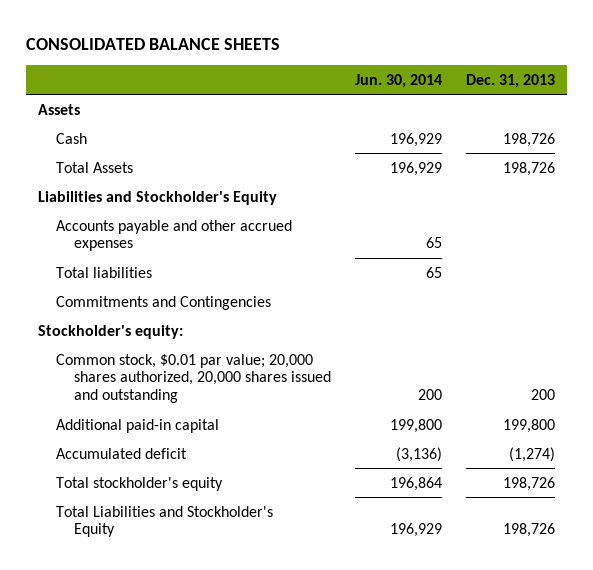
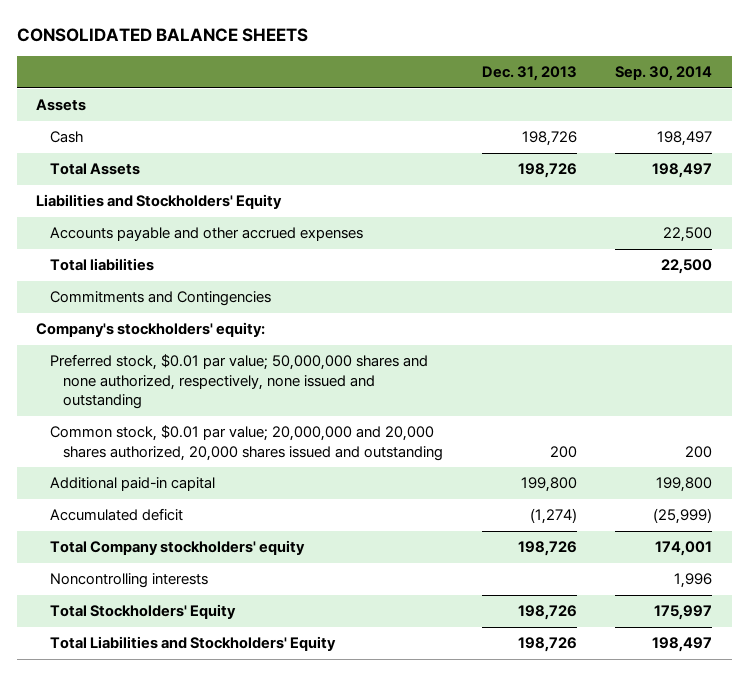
[354,73,442,88] Jun. 30, 2014 -> none
none -> [615,66,713,82] Sep. 30, 2014
[38,190,278,205] Liabilities and Stockholder's Equity -> [36,194,283,210] Liabilities and Stockholders' Equity
[38,324,184,339] Stockholder's equity: -> [36,322,266,338] Company's stockholders' equity:
none -> [49,354,428,410] Preferred stock, $0.01 par value; 50,000,000 shares and none authorized, respectively, none issued and outstanding
[56,353,332,404] Common stock, $0.01 par value; 20,000 shares authorized, 20,000 shares issued and outstanding -> [49,425,443,461] Common stock, $0.01 par value; 20,000,000 and 20,000 shares authorized, 20,000 shares issued and outstanding
[56,476,224,491] Total stockholder's equity -> [49,540,305,556] Total Company stockholders' equity
none -> [49,573,208,589] Noncontrolling interests
none -> [49,604,236,620] Total Stockholders' Equity
[56,505,274,538] Total Liabilities and Stockholder's Equity -> [49,636,336,652] Total Liabilities and Stockholders' Equity

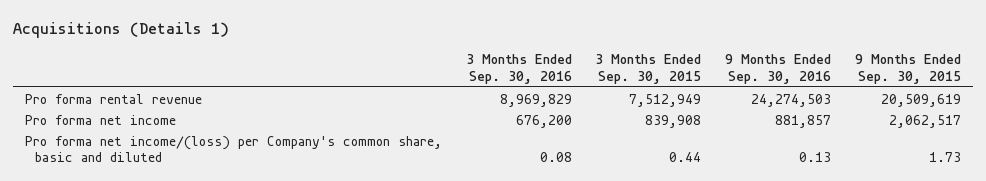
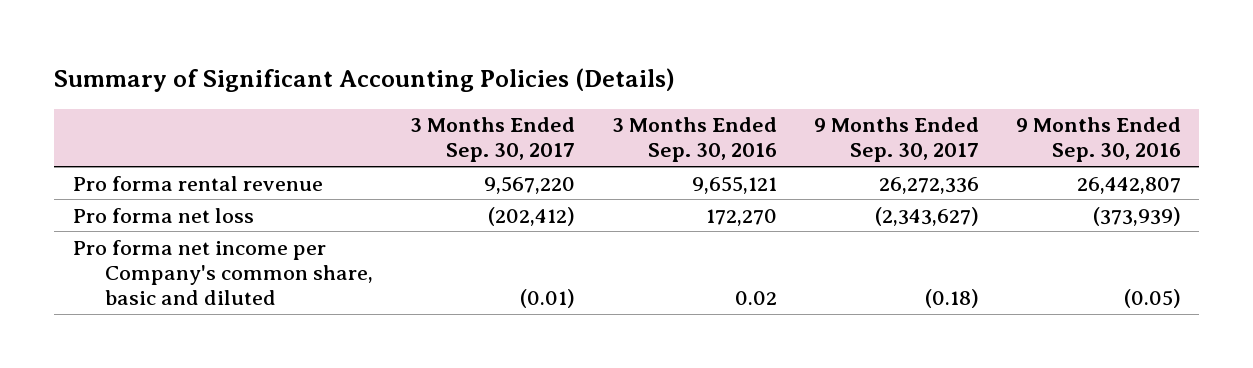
[12,22,229,39] Acquisitions (Details 1) -> [54,68,676,93] Summary of Significant Accounting Policies (Details)
[595,53,702,84] 3 Months Ended Sep. 30, 2015 -> none
[855,53,962,84] 9 Months Ended Sep. 30, 2015 -> none
none -> [410,117,576,163] 3 Months Ended Sep. 30, 2017
none -> [813,117,979,163] 9 Months Ended Sep. 30, 2017
[499,93,572,107] 8,969,829 -> [691,175,777,194] 9,655,121
[751,93,832,107] 24,274,503 -> [1076,176,1181,194] 26,442,807
[24,114,176,125] Pro forma net income -> [72,207,254,223] Pro forma net loss
[515,114,572,128] 676,200 -> [705,208,777,226] 172,270
[775,114,832,128] 881,857 -> [1092,206,1181,226] (373,939)
[24,135,442,163] Pro forma net income/(loss) per Company's common share, basic and diluted -> [72,239,374,305] Pro forma net income per Company's common share, basic and diluted
[539,152,572,163] 0.08 -> [734,290,777,305] 0.02
[799,152,832,163] 0.13 -> [1123,288,1181,308] (0.05)

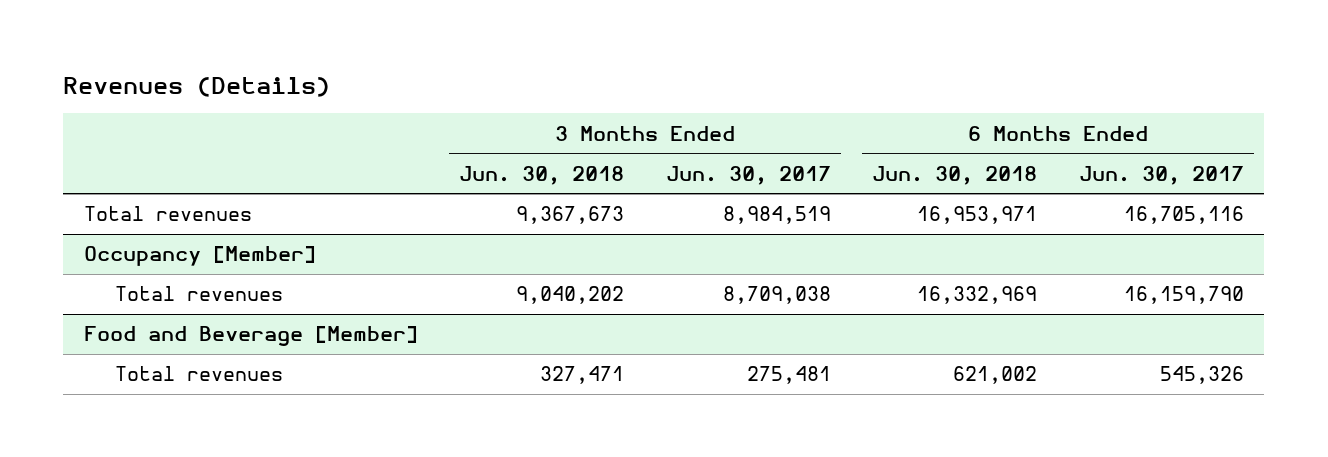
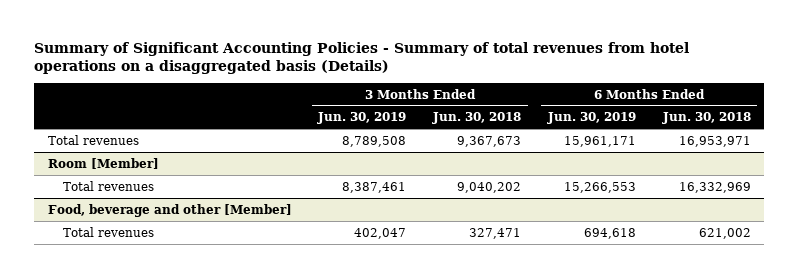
[63,76,331,97] Revenues (Details) -> [34,41,690,75] Summary of Significant Accounting Policies - Summary of total revenues from hotel operations on a disaggregated basis (Details)
[665,165,831,185] Jun. 30, 2017 -> none
[1078,165,1244,185] Jun. 30, 2017 -> none
none -> [317,112,407,125] Jun. 30, 2019
none -> [546,112,636,125] Jun. 30, 2019
[84,246,317,267] Occupancy [Member] -> [47,157,159,169] Room [Member]
[84,326,419,347] Food and Beverage [Member] -> [47,203,292,217] Food, beverage and other [Member]

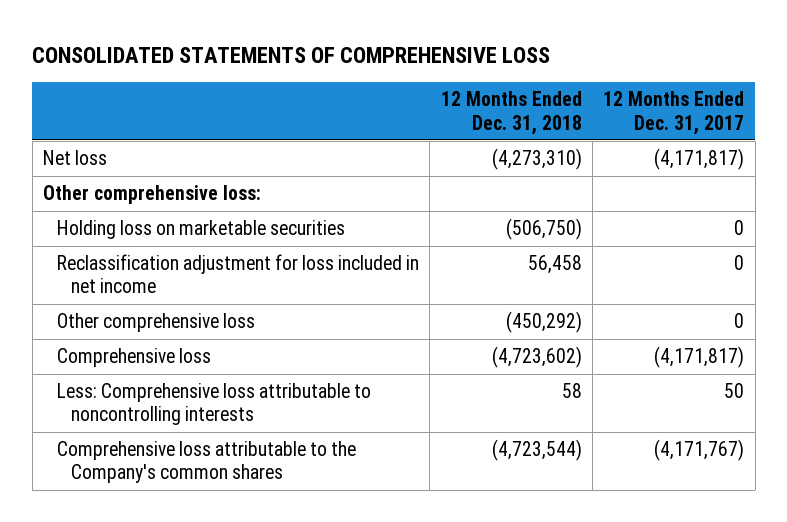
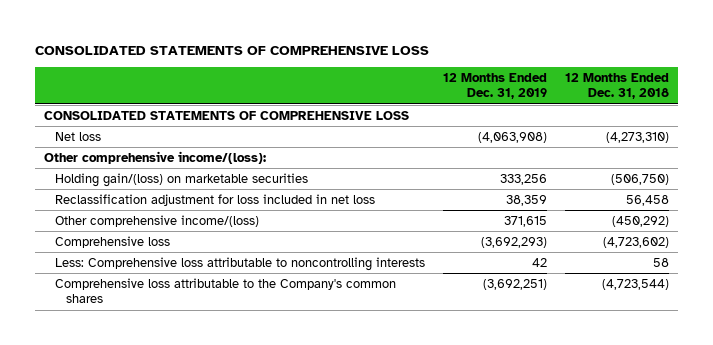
[603,91,745,135] 12 Months Ended Dec. 31, 2017 -> none
none -> [442,72,547,100] 12 Months Ended Dec. 31, 2019
none -> [44,110,410,120] CONSOLIDATED STATEMENTS OF COMPREHENSIVE LOSS
[42,185,261,205] Other comprehensive loss: -> [44,150,267,164] Other comprehensive income/(loss):
[57,220,346,240] Holding loss on marketable securities -> [54,172,308,187] Holding gain/(loss) on marketable securities
[57,254,420,294] Reclassification adjustment for loss included in net income -> [54,193,375,206] Reclassification adjustment for loss included in net loss
[57,313,256,333] Other comprehensive loss -> [54,214,259,227] Other comprehensive income/(loss)

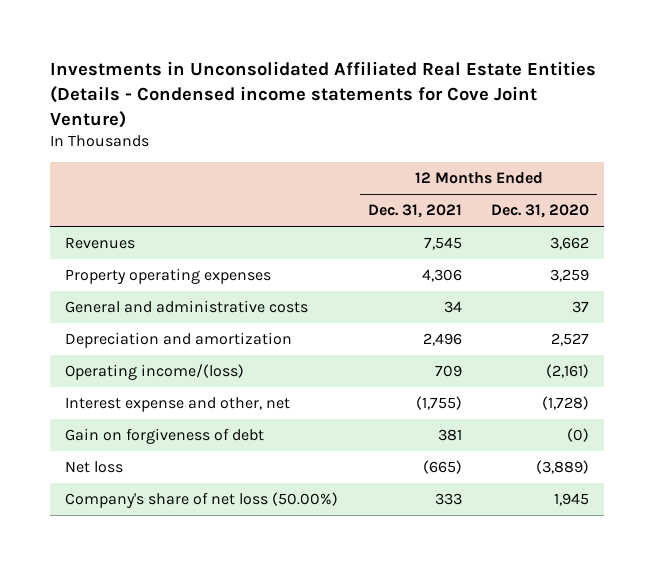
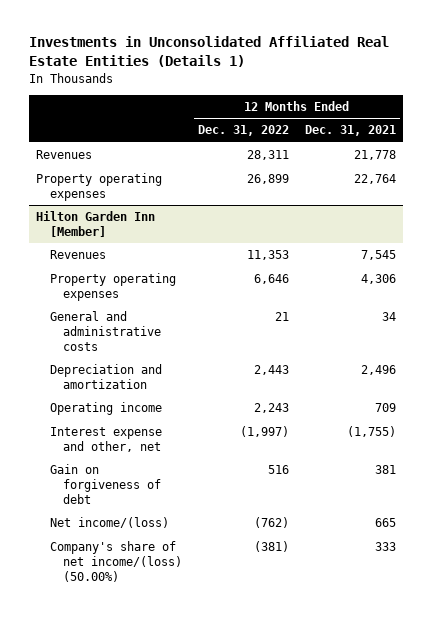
[50,61,597,128] Investments in Unconsolidated Affiliated Real Estate Entities (Details - Condensed income statements for Cove Joint Venture) -> [28,36,389,68] Investments in Unconsolidated Affiliated Real Estate Entities (Details 1)
[491,204,590,219] Dec. 31, 2020 -> none
none -> [197,125,289,137] Dec. 31, 2022
none -> [36,150,93,160] Revenues
none -> [36,173,163,201] Property operating expenses
none -> [36,211,156,237] Hilton Garden Inn [Member]
[65,364,245,381] Operating income/(loss) -> [49,402,162,416] Operating income
[65,461,124,474] Net loss -> [49,517,169,529] Net income/(loss)
[422,460,462,475] (665) -> [374,518,396,528] 665
[65,492,339,509] Company's share of net loss (50.00%) -> [49,541,183,582] Company's share of net income/(loss) (50.00%)

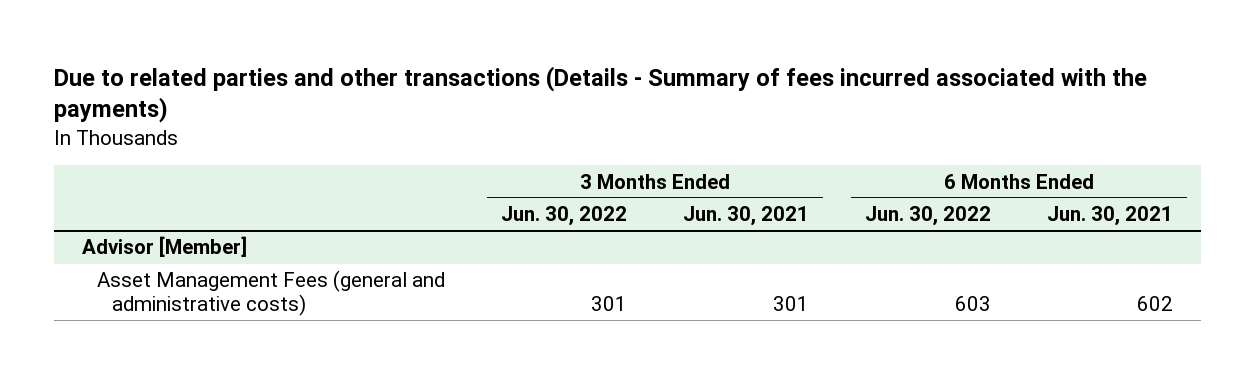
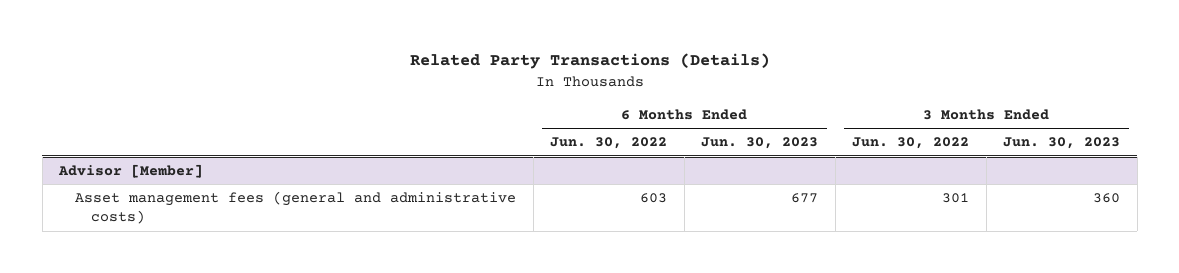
[54,65,1148,124] Due to related parties and other transactions (Details - Summary of fees incurred associated with the payments) -> [409,53,770,70] Related Party Transactions (Details)
[683,206,810,227] Jun. 30, 2021 -> none
[1047,206,1174,227] Jun. 30, 2021 -> none
none -> [701,137,819,150] Jun. 30, 2023
none -> [1003,137,1121,150] Jun. 30, 2023
[97,270,446,317] Asset Management Fees (general and administrative costs) -> [75,191,517,225] Asset management fees (general and administrative costs)

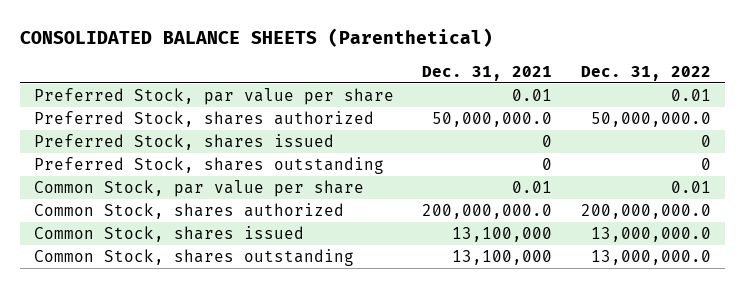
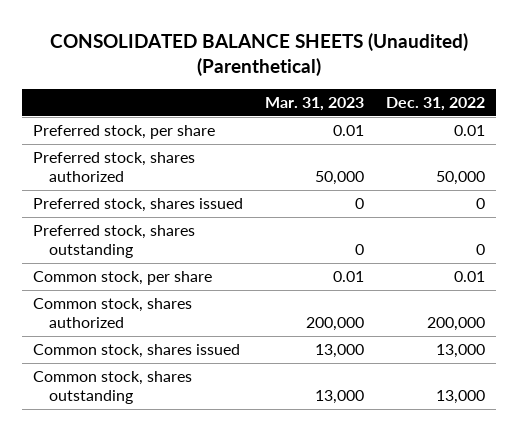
[20,28,494,48] CONSOLIDATED BALANCE SHEETS (Parenthetical) -> [50,32,469,76] CONSOLIDATED BALANCE SHEETS (Unaudited) (Parenthetical)
[422,65,553,81] Dec. 31, 2021 -> none
none -> [265,97,365,112] Mar. 31, 2023
[34,88,395,106] Preferred Stock, par value per share -> [33,125,216,140] Preferred stock, per share
[34,111,375,128] Preferred Stock, shares authorized -> [33,152,196,183] Preferred stock, shares authorized
[590,112,711,128] 50,000,000.0 -> [435,171,485,186] 50,000
[34,134,335,151] Preferred Stock, shares issued -> [33,198,244,213] Preferred stock, shares issued
[34,157,385,175] Preferred Stock, shares outstanding -> [33,225,196,259] Preferred stock, shares outstanding
[34,180,365,198] Common Stock, par value per share -> [33,271,213,286] Common stock, per share
[34,203,345,220] Common Stock, shares authorized -> [33,298,193,329] Common stock, shares authorized
[580,204,711,220] 200,000,000.0 -> [426,317,485,332] 200,000
[34,226,305,243] Common Stock, shares issued -> [33,344,241,359] Common stock, shares issued
[590,227,711,243] 13,000,000.0 -> [435,344,485,359] 13,000
[34,249,355,267] Common Stock, shares outstanding -> [33,371,193,405] Common stock, shares outstanding
[590,250,711,266] 13,000,000.0 -> [435,390,485,405] 13,000

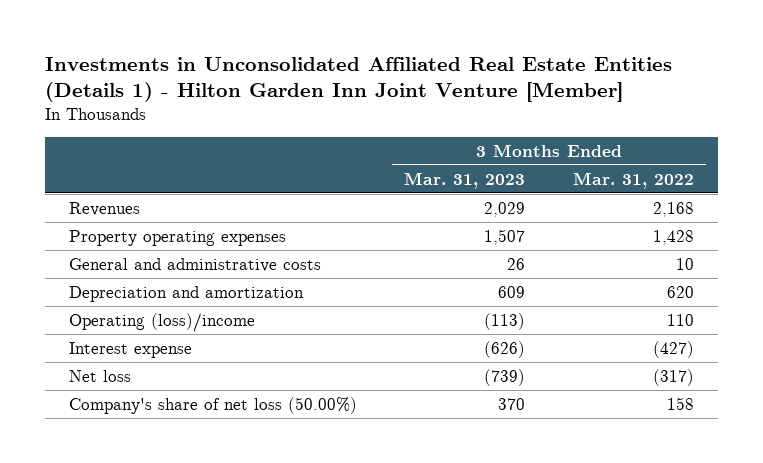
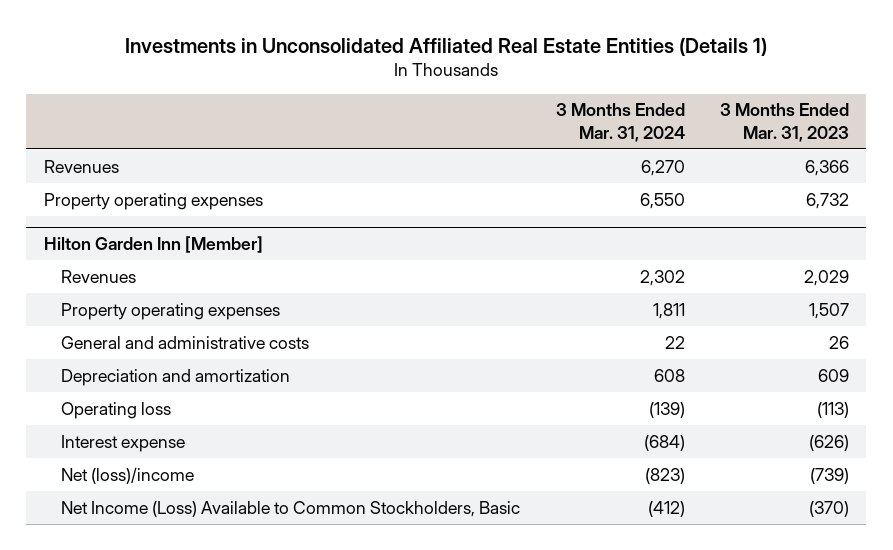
[44,56,672,103] Investments in Unconsolidated Affiliated Real Estate Entities (Details 1) - Hilton Garden Inn Joint Venture [Member] -> [125,37,768,57] Investments in Unconsolidated Affiliated Real Estate Entities (Details 1)
[573,171,695,189] Mar. 31, 2022 -> none
none -> [555,103,685,142] 3 Months Ended Mar. 31, 2024
none -> [43,159,119,173] Revenues
none -> [43,192,263,210] Property operating expenses
none -> [43,235,263,253] Hilton Garden Inn [Member]
[68,312,255,332] Operating (loss)/income -> [61,401,172,419] Operating loss
[68,396,357,414] Company's share of net loss (50.00%) -> none
[68,369,131,382] Net loss -> [61,466,195,484] Net (loss)/income
none -> [61,500,521,517] Net Income (Loss) Available to Common Stockholders, Basic

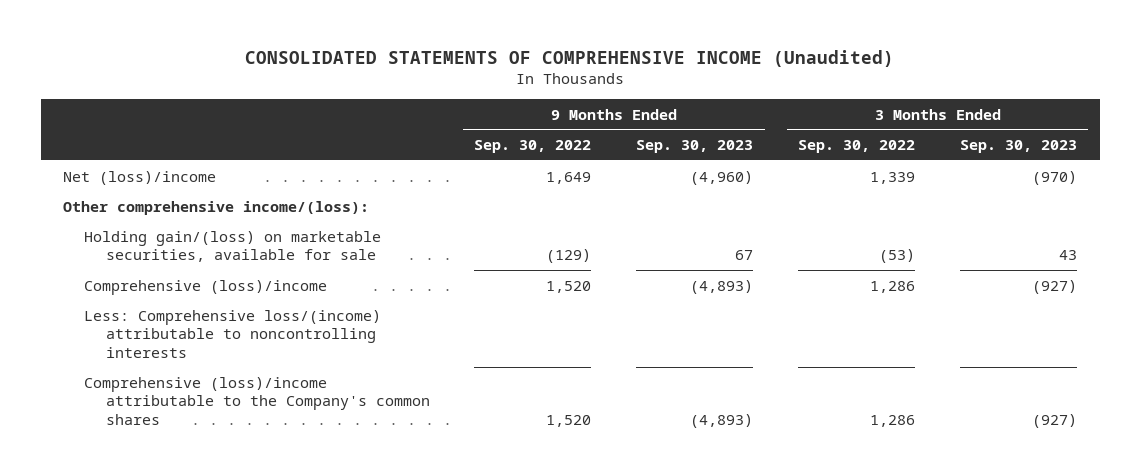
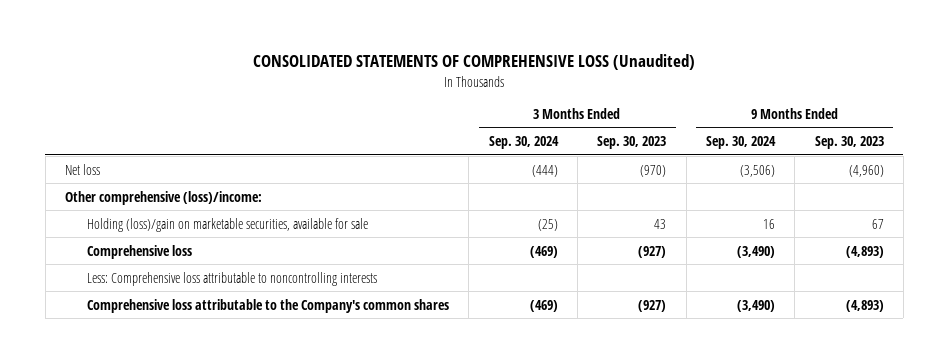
[245,49,895,67] CONSOLIDATED STATEMENTS OF COMPREHENSIVE INCOME (Unaudited) -> [253,54,696,71] CONSOLIDATED STATEMENTS OF COMPREHENSIVE LOSS (Unaudited)
[474,140,592,154] Sep. 30, 2022 -> none
[798,140,916,154] Sep. 30, 2022 -> none
none -> [488,136,559,150] Sep. 30, 2024
none -> [705,136,776,150] Sep. 30, 2024
[62,170,216,185] Net (loss)/income -> [65,163,101,175] Net loss
[62,200,369,215] Other comprehensive income/(loss): -> [65,190,263,205] Other comprehensive (loss)/income:
[84,230,382,263] Holding gain/(loss) on marketable securities, available for sale -> [87,217,369,232] Holding (loss)/gain on marketable securities, available for sale
[84,279,328,295] Comprehensive (loss)/income -> [87,244,193,259] Comprehensive loss
[84,309,382,358] Less: Comprehensive loss/(income) attributable to noncontrolling interests -> [87,271,378,286] Less: Comprehensive loss attributable to noncontrolling interests
[84,376,430,425] Comprehensive (loss)/income attributable to the Company's common shares -> [87,298,450,313] Comprehensive loss attributable to the Company's common shares

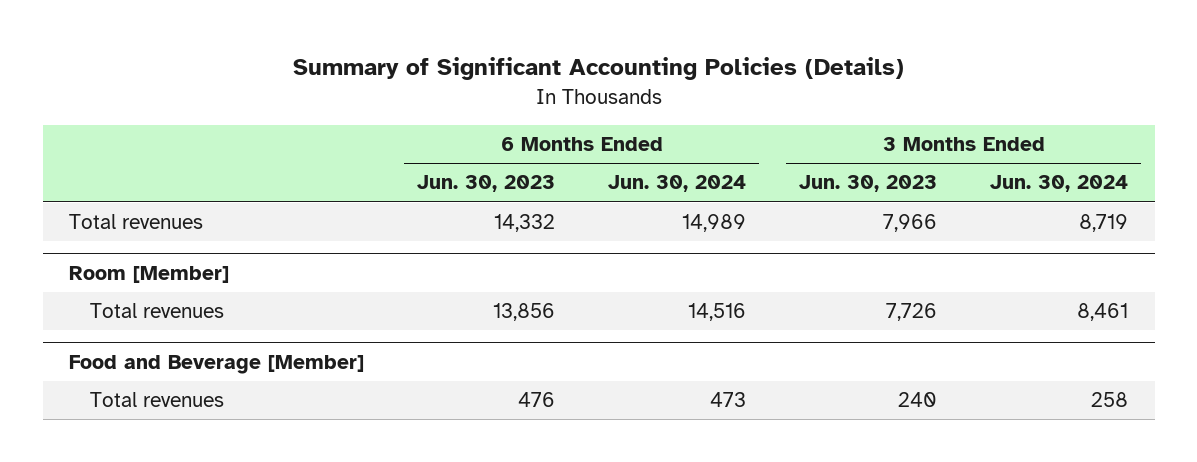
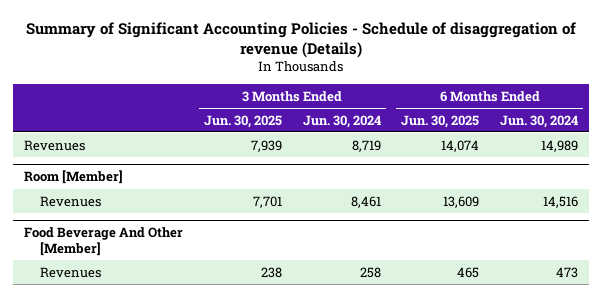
[292,57,904,81] Summary of Significant Accounting Policies (Details) -> [26,21,577,58] Summary of Significant Accounting Policies - Schedule of disaggregation of revenue (Details)
[417,175,556,193] Jun. 30, 2023 -> none
[799,175,938,193] Jun. 30, 2023 -> none
none -> [203,114,282,128] Jun. 30, 2025
none -> [401,114,480,128] Jun. 30, 2025
[69,214,204,230] Total revenues -> [23,139,85,151] Revenues
[90,303,225,319] Total revenues -> [39,195,101,207] Revenues
[69,354,365,374] Food and Beverage [Member] -> [23,227,183,257] Food Beverage And Other [Member]
[90,392,225,408] Total revenues -> [39,266,101,278] Revenues

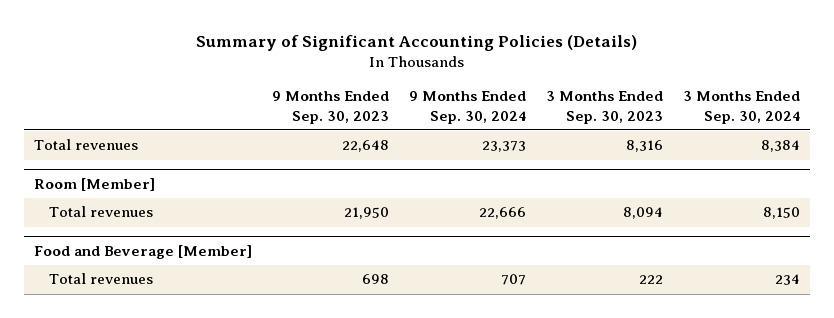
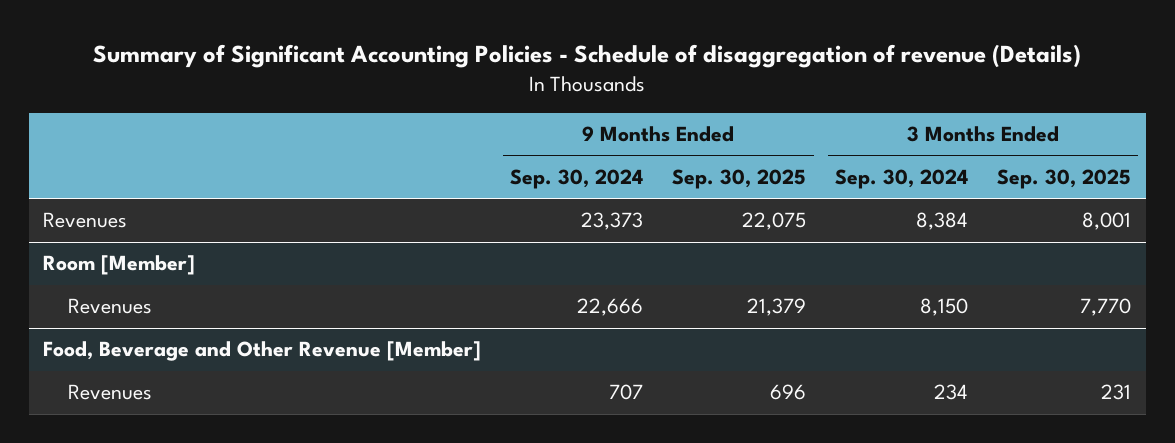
[196,35,638,52] Summary of Significant Accounting Policies (Details) -> [93,44,1082,69] Summary of Significant Accounting Policies - Schedule of disaggregation of revenue (Details)
[272,91,390,124] 9 Months Ended Sep. 30, 2023 -> none
[546,91,664,124] 3 Months Ended Sep. 30, 2023 -> none
none -> [672,169,807,190] Sep. 30, 2025
none -> [997,169,1132,190] Sep. 30, 2025
[33,139,138,151] Total revenues -> [43,212,128,229] Revenues
[49,206,154,218] Total revenues -> [68,298,153,315] Revenues
[33,245,252,260] Food and Beverage [Member] -> [43,341,482,362] Food, Beverage and Other Revenue [Member]
[49,273,154,285] Total revenues -> [68,384,153,401] Revenues

